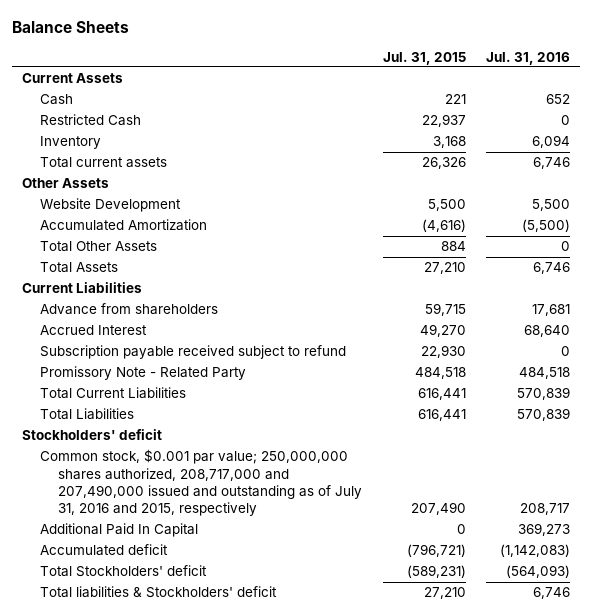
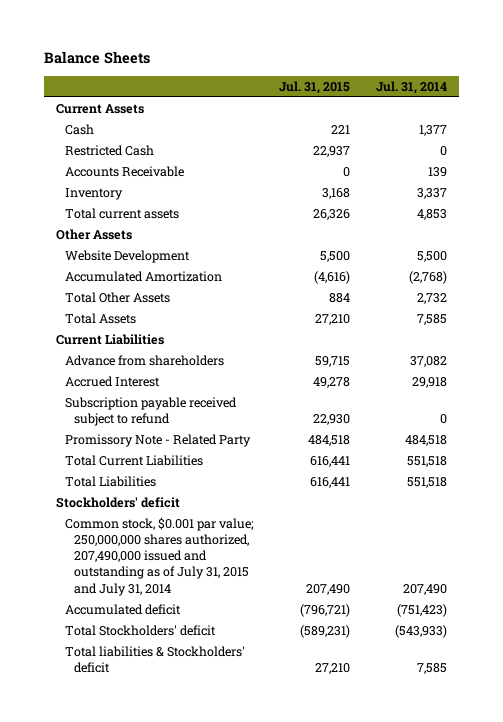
[485,51,570,65] Jul. 31, 2016 -> none
none -> [375,81,447,95] Jul. 31, 2014
none -> [65,166,185,178] Accounts Receivable
[419,324,466,338] 49,270 -> [313,377,351,389] 49,278
[40,523,199,538] Additional Paid In Capital -> none
[40,449,363,517] Common stock, $0.001 par value; 250,000,000 shares authorized, 208,717,000 and 207,490,000 issued and outstanding as of July 31, 2016 and 2015, respectively -> [65,517,255,596] Common stock, $0.001 par value; 250,000,000 shares authorized, 207,490,000 issued and outstanding as of July 31, 2015 and July 31, 2014

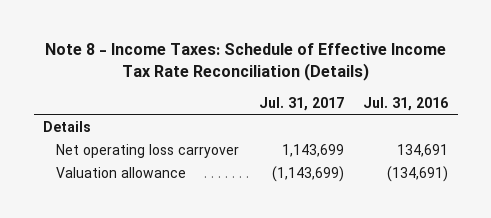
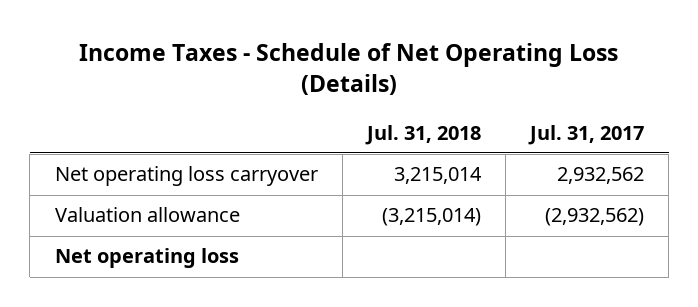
[44,43,446,82] Note 8 - Income Taxes: Schedule of Effective Income Tax Rate Reconciliation (Details) -> [79,43,619,96] Income Taxes - Schedule of Net Operating Loss (Details)
[362,96,448,111] Jul. 31, 2016 -> none
none -> [364,124,481,145] Jul. 31, 2018
[43,120,92,132] Details -> none
[281,143,344,157] 1,143,699 -> [556,167,644,185] 2,932,562
[271,165,344,182] (1,143,699) -> [544,208,644,227] (2,932,562)
none -> [54,248,239,269] Net operating loss

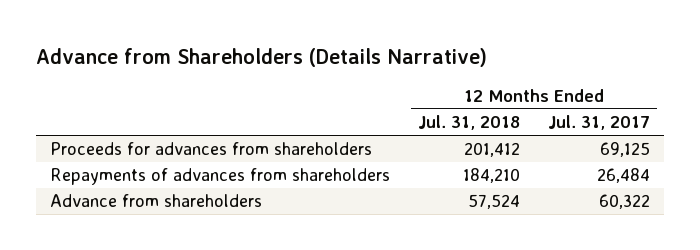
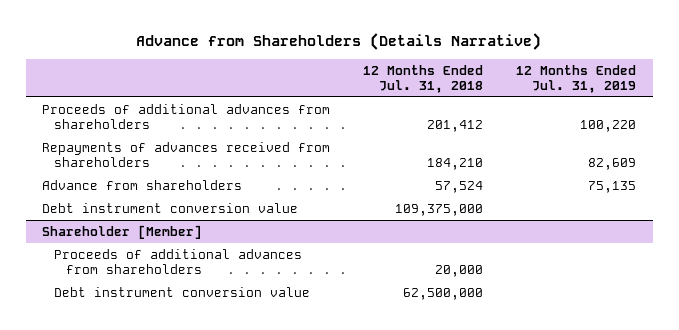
[547,115,650,131] Jul. 31, 2017 -> none
none -> [516,64,637,94] 12 Months Ended Jul. 31, 2019
[50,142,373,156] Proceeds for advances from shareholders -> [42,103,331,129] Proceeds of additional advances from shareholders
[50,168,391,186] Repayments of advances from shareholders -> [42,141,331,167] Repayments of advances received from shareholders
none -> [42,202,299,213] Debt instrument conversion value
none -> [42,224,203,239] Shareholder [Member]
none -> [54,248,303,274] Proceeds of additional advances from shareholders
none -> [54,286,311,297] Debt instrument conversion value

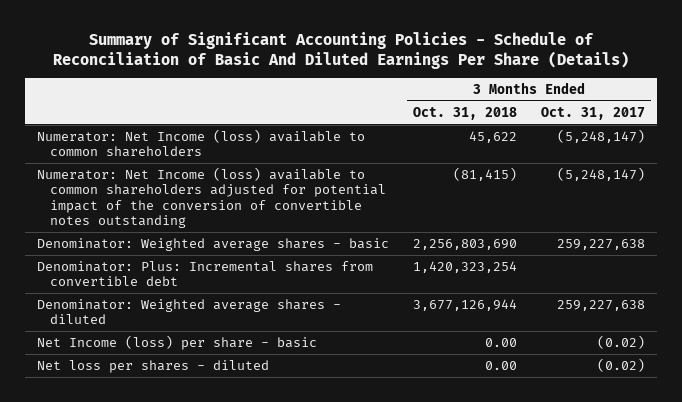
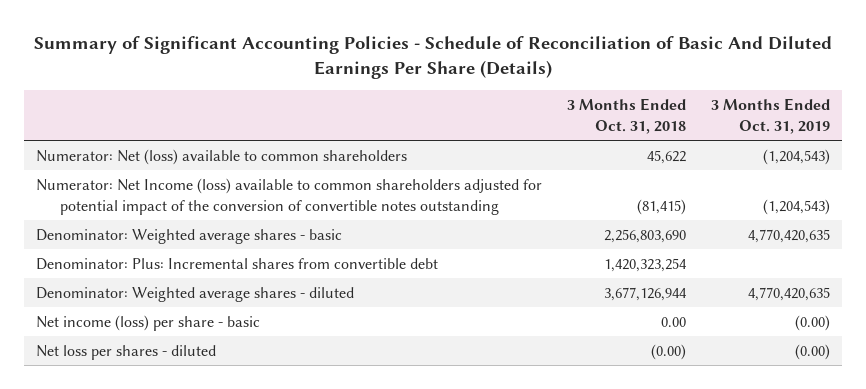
[541,106,646,120] Oct. 31, 2017 -> none
none -> [710,98,830,134] 3 Months Ended Oct. 31, 2019
[36,128,365,158] Numerator: Net Income (loss) available to common shareholders -> [36,148,408,165] Numerator: Net (loss) available to common shareholders
[36,334,317,350] Net Income (loss) per share - basic -> [36,314,261,331] Net income (loss) per share - basic
[485,360,518,370] 0.00 -> [651,343,687,360] (0.00)

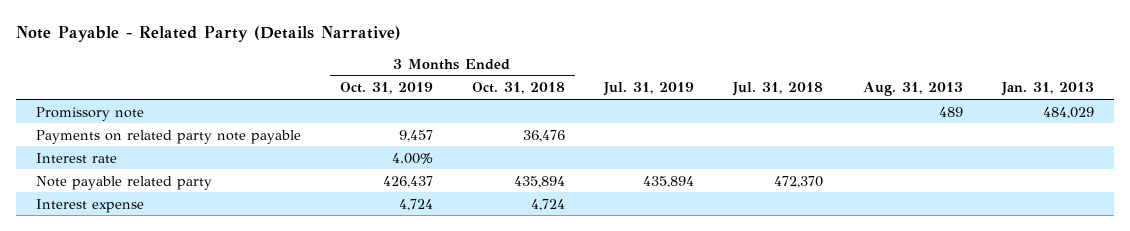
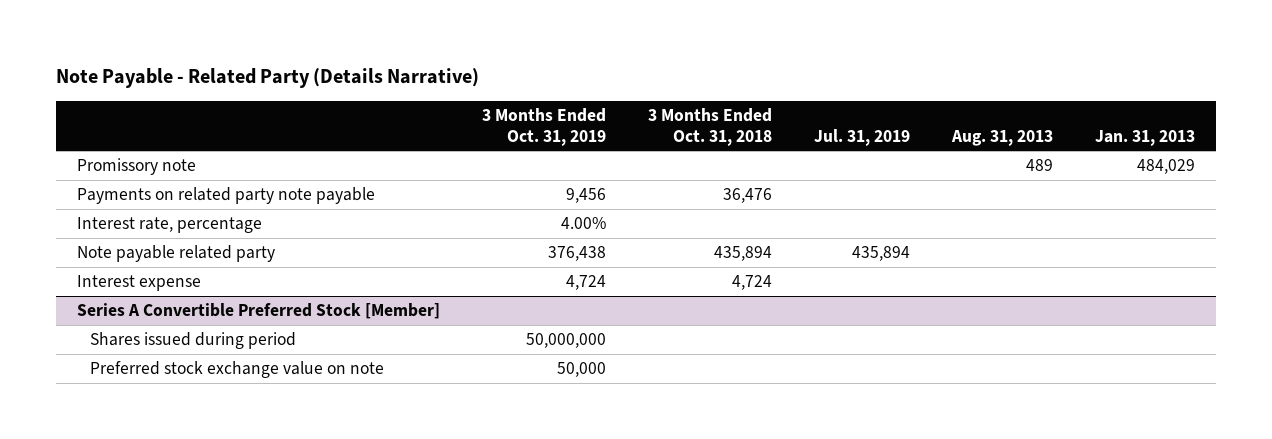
[732,82,824,97] Jul. 31, 2018 -> none
[398,129,433,142] 9,457 -> [566,188,607,204] 9,456
[35,152,117,163] Interest rate -> [77,217,263,234] Interest rate, percentage
[382,175,433,188] 426,437 -> [548,246,607,262] 376,438
none -> [77,303,441,320] Series A Convertible Preferred Stock [Member]
none -> [90,332,297,350] Shares issued during period
none -> [90,361,385,379] Preferred stock exchange value on note

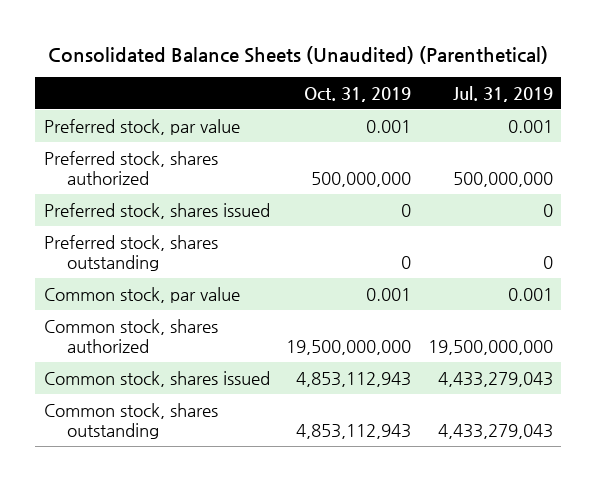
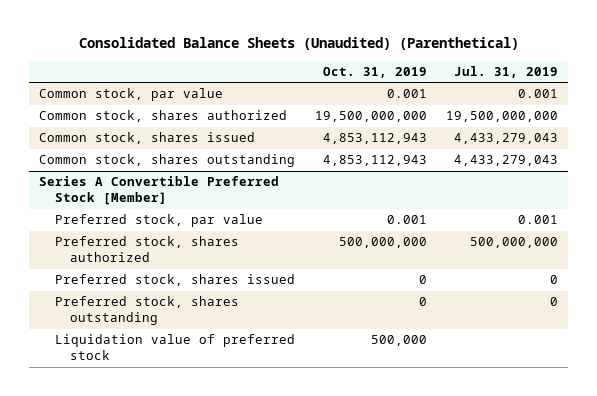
[43,118,240,135] Preferred stock, par value -> none
[43,150,218,185] Preferred stock, shares authorized -> none
[43,202,270,219] Preferred stock, shares issued -> none
[43,234,218,271] Preferred stock, shares outstanding -> none
none -> [39,176,280,206] Series A Convertible Preferred Stock [Member]
none -> [54,214,263,228] Preferred stock, par value
none -> [54,236,239,263] Preferred stock, shares authorized
none -> [54,274,295,287] Preferred stock, shares issued
none -> [54,296,239,326] Preferred stock, shares outstanding
none -> [54,334,295,361] Liquidation value of preferred stock

